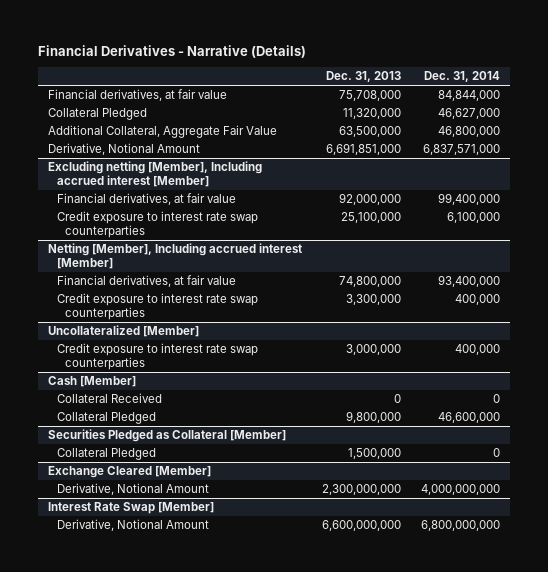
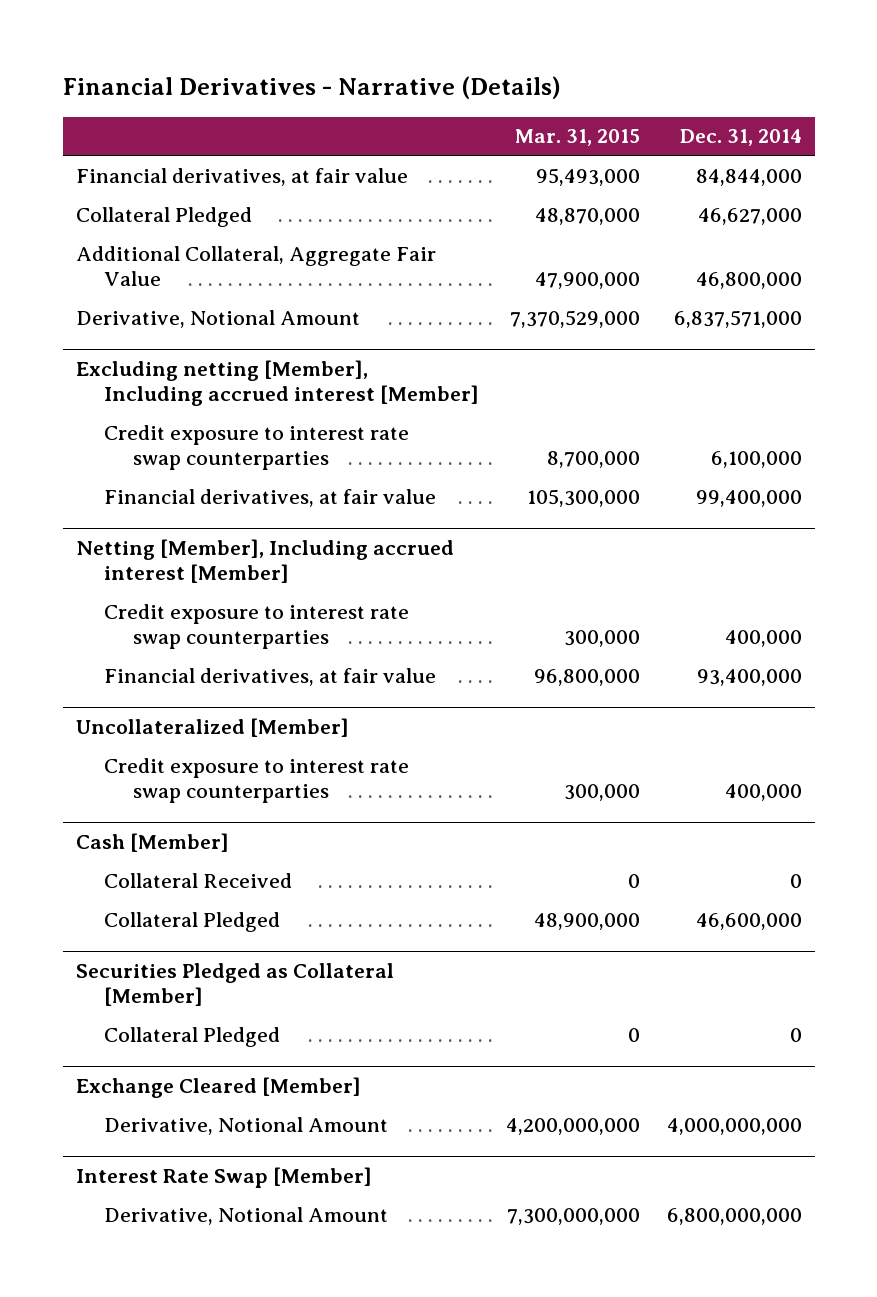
[326,71,402,83] Dec. 31, 2013 -> none
none -> [515,129,641,147] Mar. 31, 2015
[56,193,236,206] Financial derivatives, at fair value -> [104,488,437,507] Financial derivatives, at fair value
[56,275,236,288] Financial derivatives, at fair value -> [104,667,437,686] Financial derivatives, at fair value

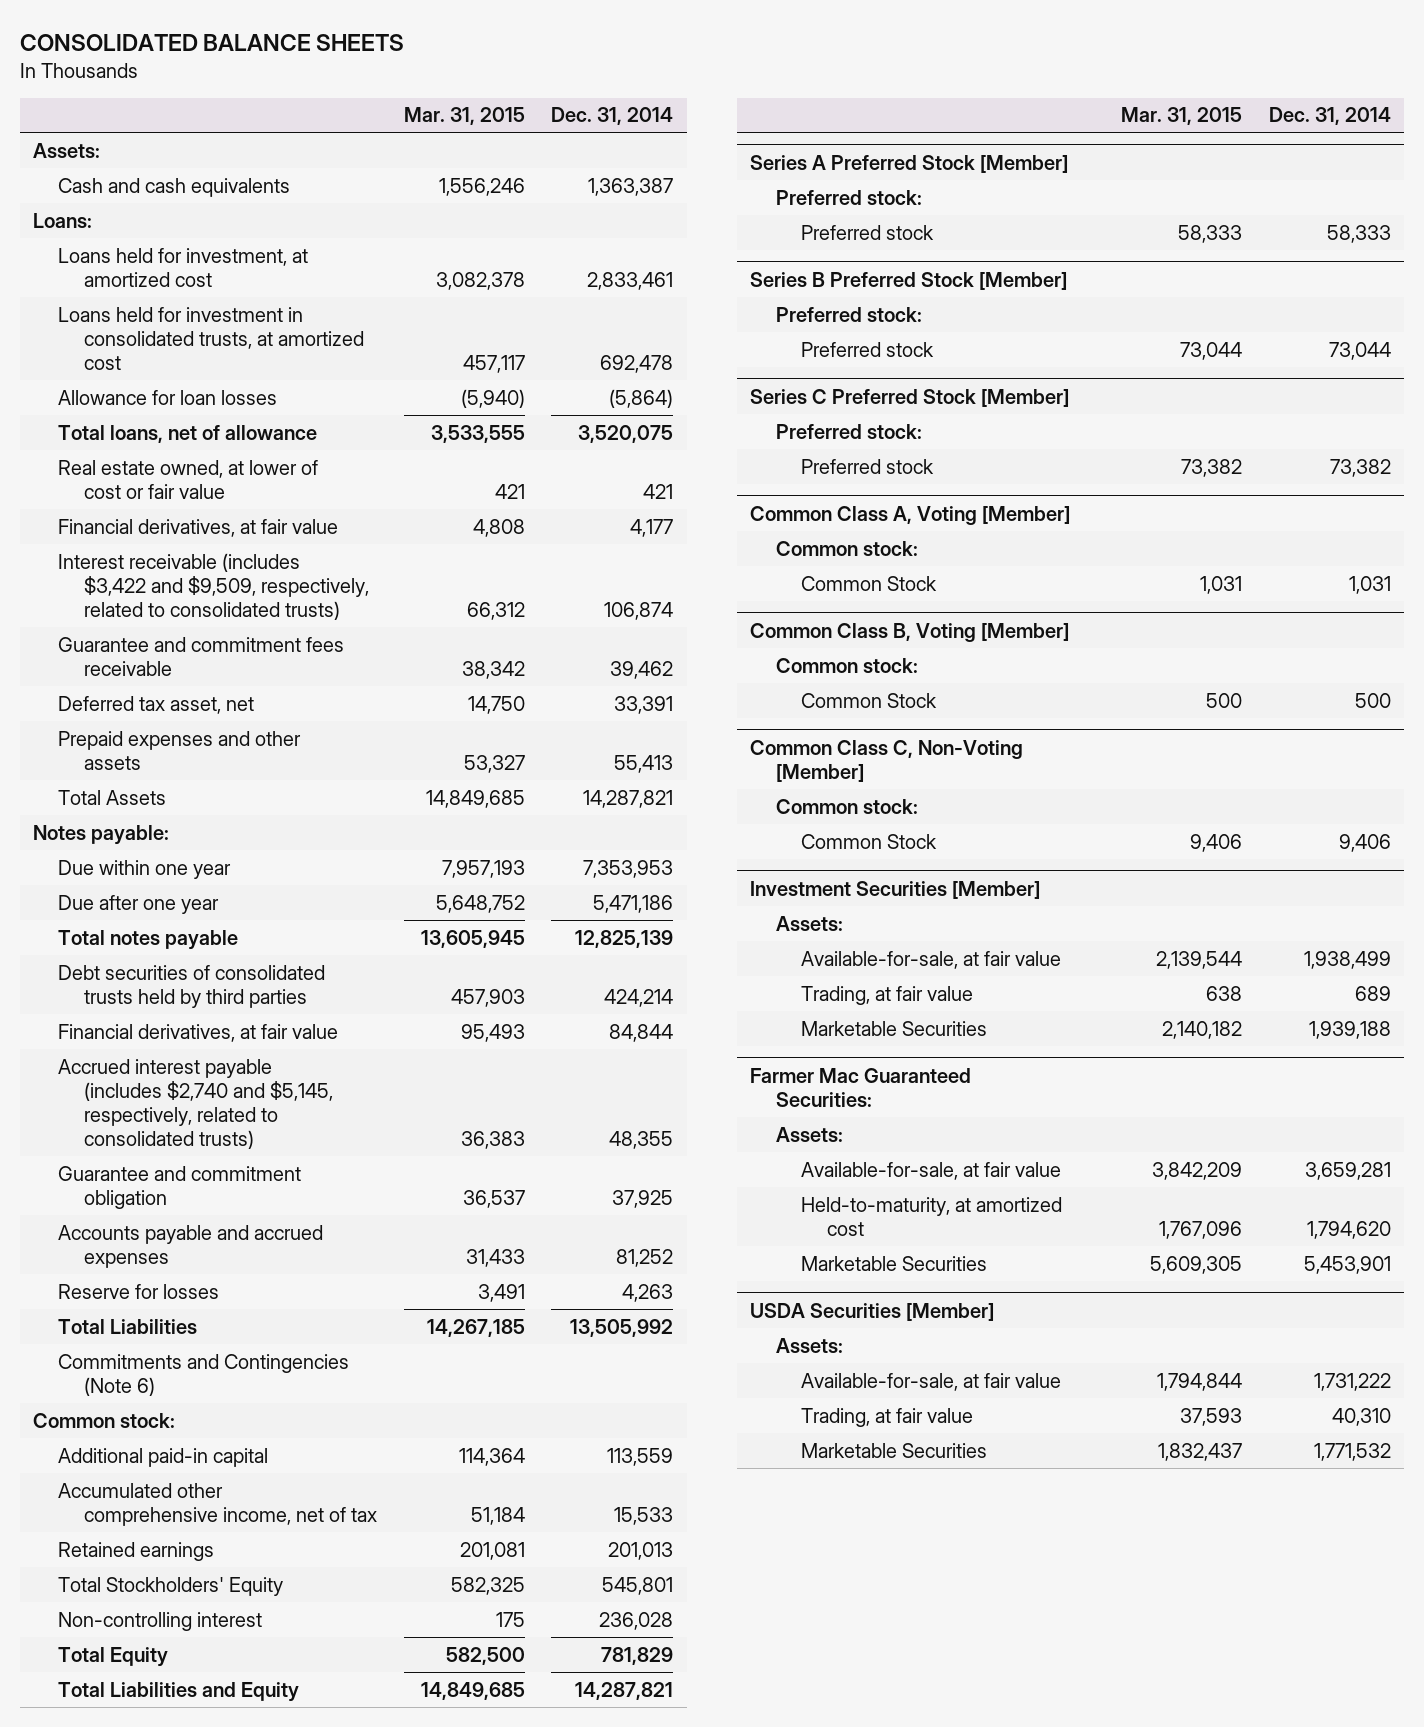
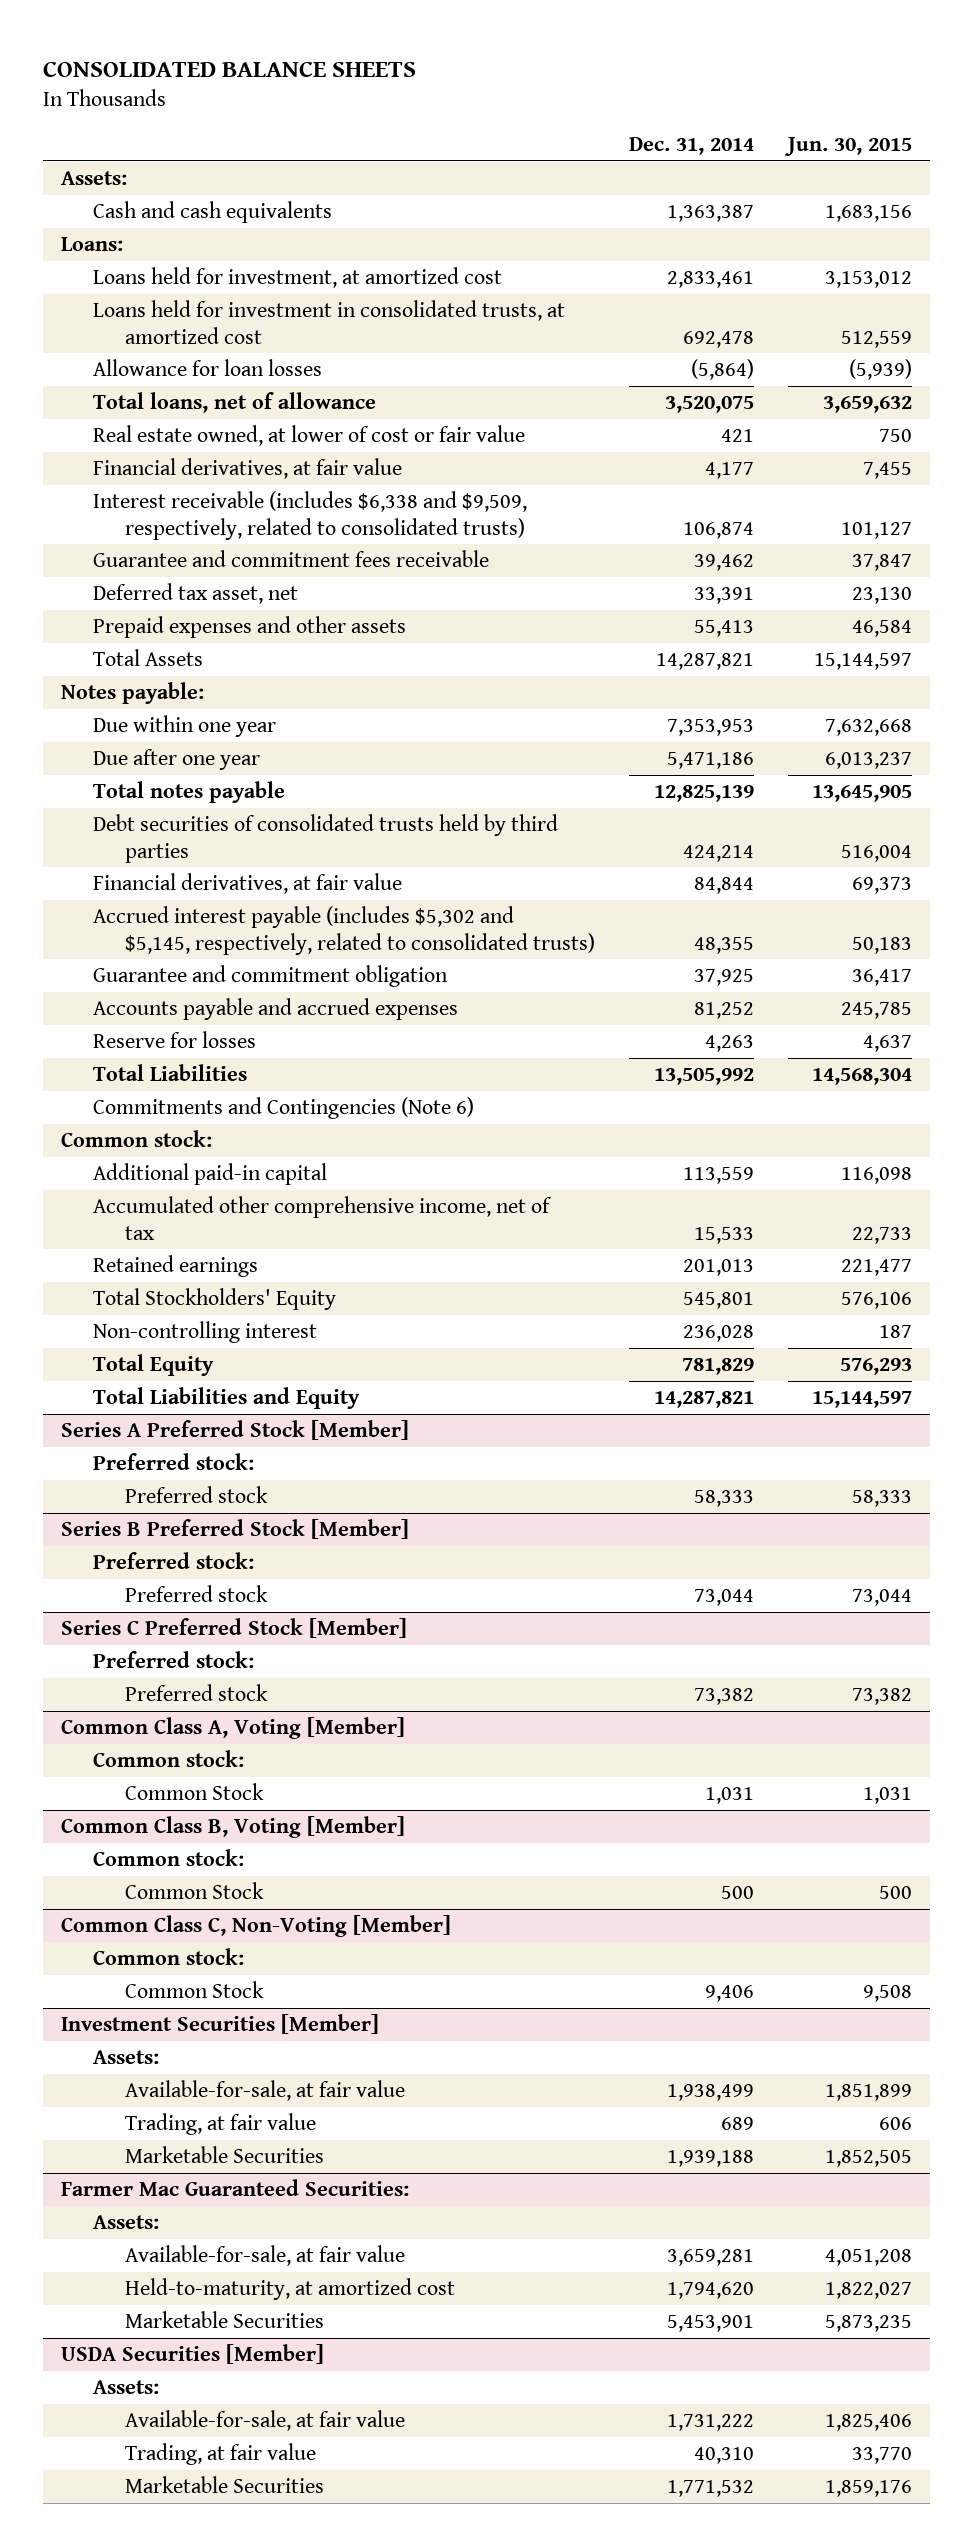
[403,107,525,126] Mar. 31, 2015 -> none
none -> [784,136,913,156] Jun. 30, 2015
[58,552,369,620] Interest receivable (includes $3,422 and $9,509, respectively, related to consolidated trusts) -> [92,491,527,540] Interest receivable (includes $6,338 and $9,509, respectively, related to consolidated trusts)
[58,1058,333,1149] Accrued interest payable (includes $2,740 and $5,145, respectively, related to consolidated trusts) -> [92,906,595,955] Accrued interest payable (includes $5,302 and $5,145, respectively, related to consolidated trusts)

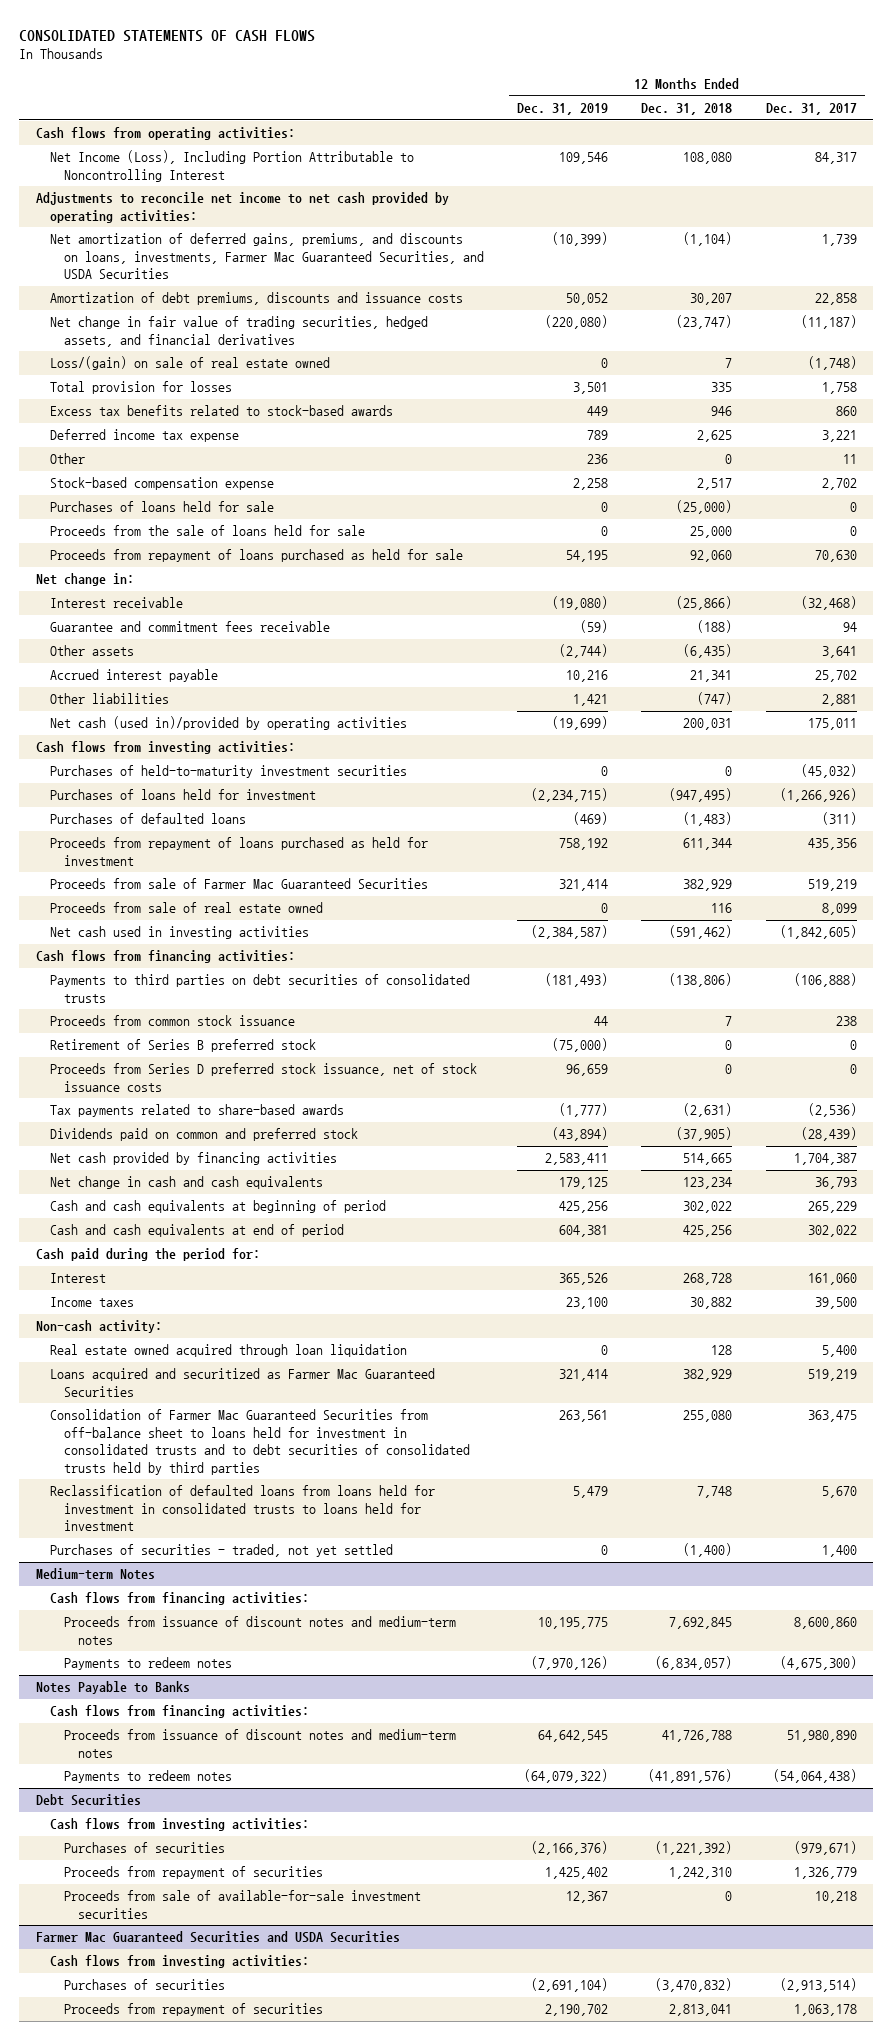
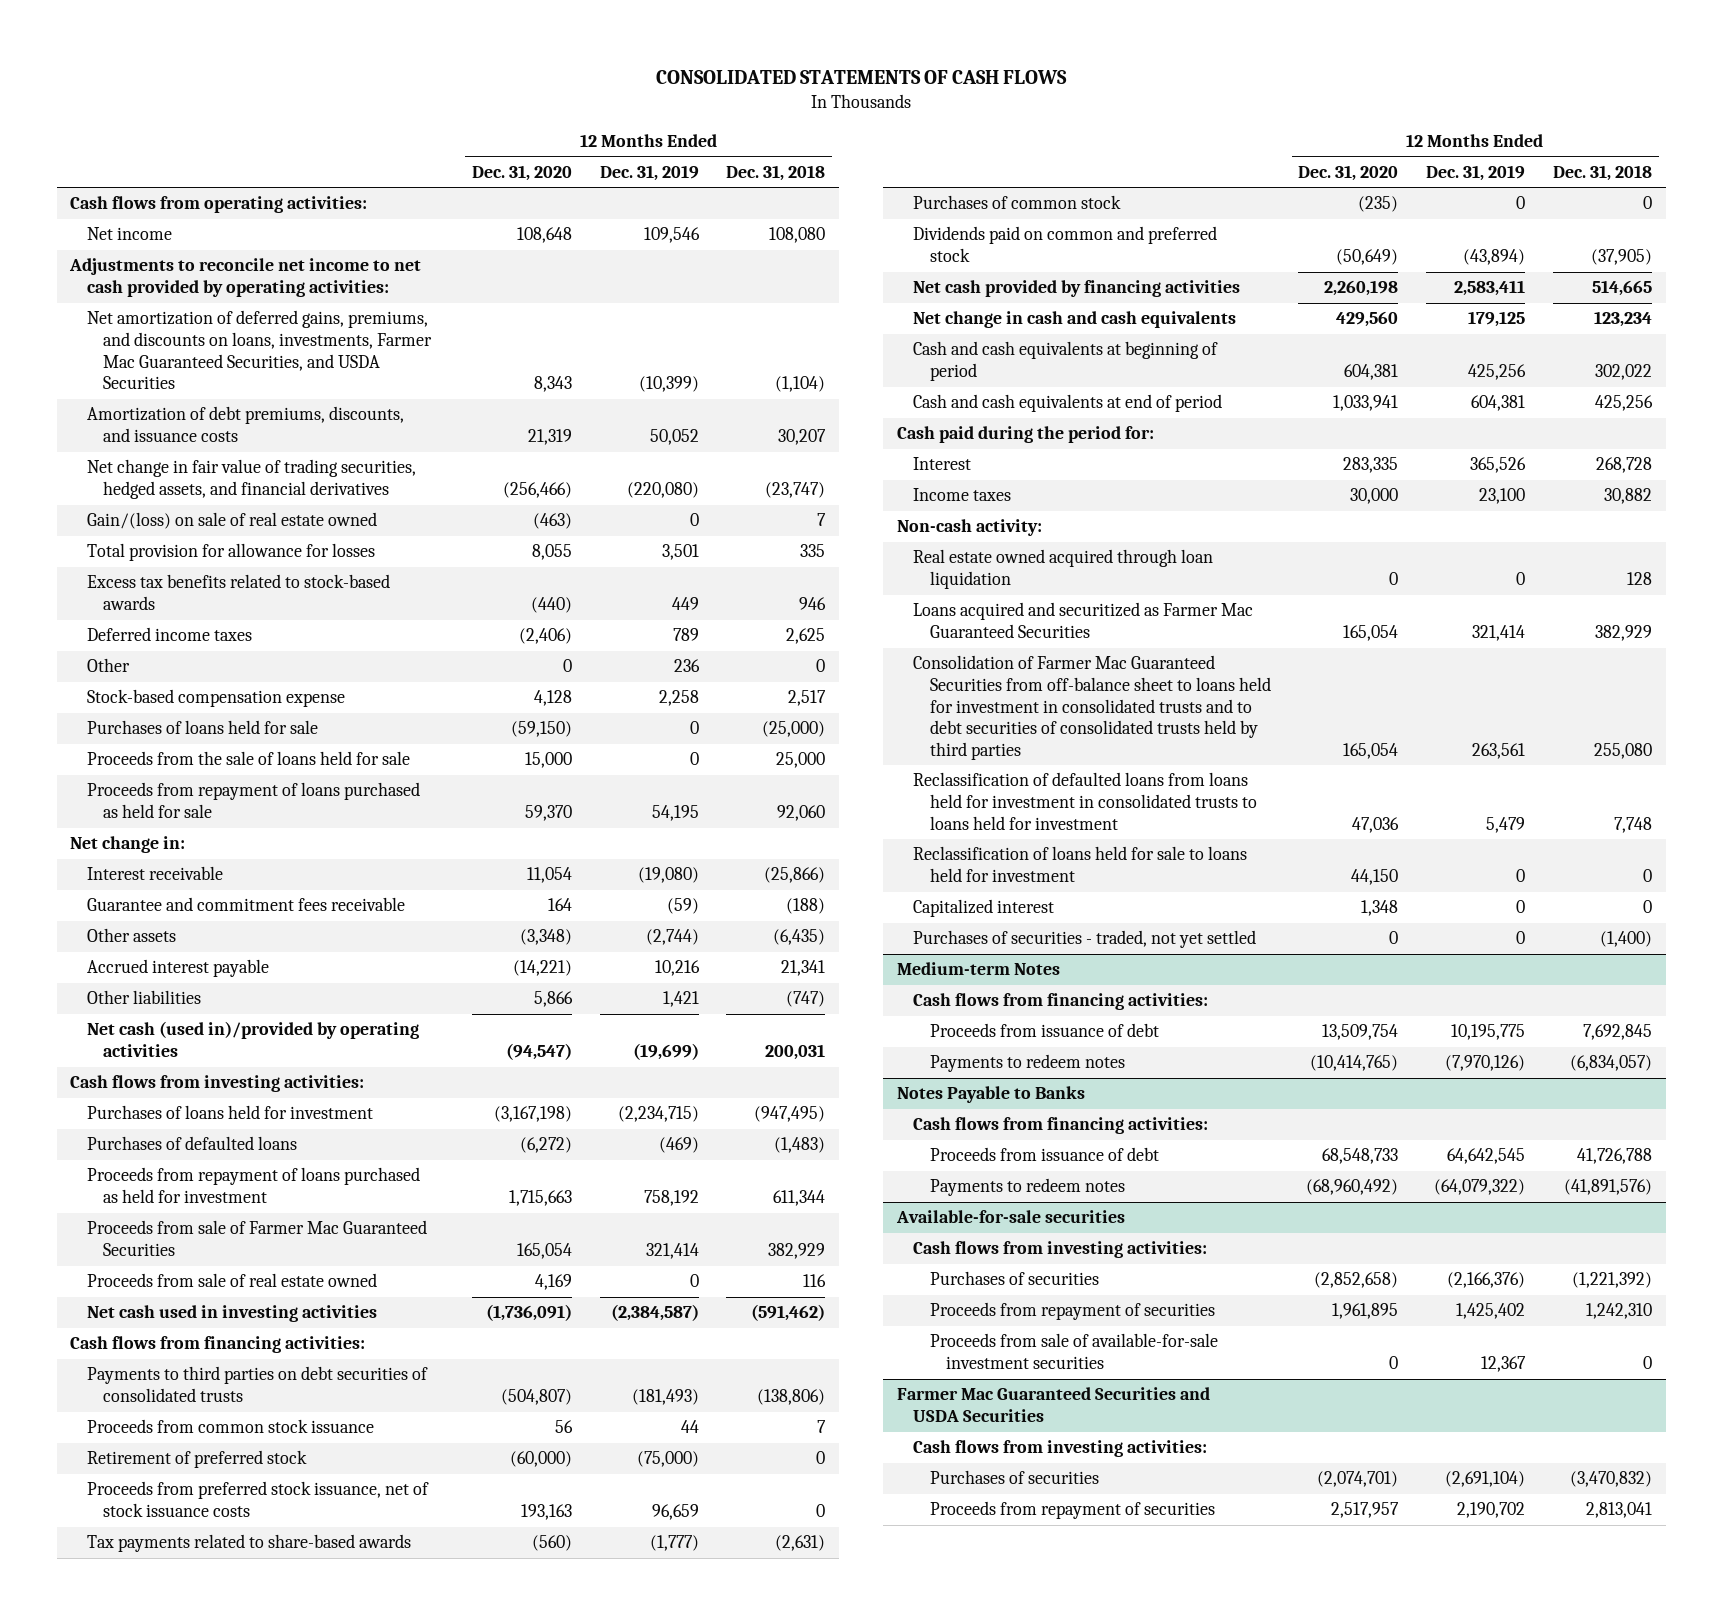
[765,102,857,115] Dec. 31, 2017 -> none
none -> [471,164,572,181] Dec. 31, 2020
[49,150,414,182] Net Income (Loss), Including Portion Attributable to Noncontrolling Interest -> [86,227,172,241] Net income
[49,292,463,306] Amortization of debt premiums, discounts and issuance costs -> [86,406,404,443] Amortization of debt premiums, discounts, and issuance costs
[49,356,330,371] Loss/(gain) on sale of real estate owned -> [86,512,377,530] Gain/(loss) on sale of real estate owned
[49,381,232,395] Total provision for losses -> [86,543,375,562] Total provision for allowance for losses
[49,429,239,443] Deferred income tax expense -> [86,627,252,642] Deferred income taxes
[49,765,407,779] Purchases of held-to-maturity investment securities -> none
[49,1039,316,1053] Retirement of Series B preferred stock -> [86,1450,307,1469] Retirement of preferred stock
[49,1063,477,1092] Proceeds from Series D preferred stock issuance, net of stock issuance costs -> [86,1481,429,1518] Proceeds from preferred stock issuance, net of stock issuance costs
none -> [913,195,1122,210] Purchases of common stock
none -> [913,846,1248,883] Reclassification of loans held for sale to loans held for investment
none -> [913,899,1055,918] Capitalized interest
[63,1616,456,1645] Proceeds from issuance of discount notes and medium-term notes -> [929,1023,1159,1038] Proceeds from issuance of debt
[63,1729,456,1758] Proceeds from issuance of discount notes and medium-term notes -> [929,1147,1159,1162] Proceeds from issuance of debt
[36,1794,142,1807] Debt Securities -> [895,1210,1125,1224] Available-for-sale securities

